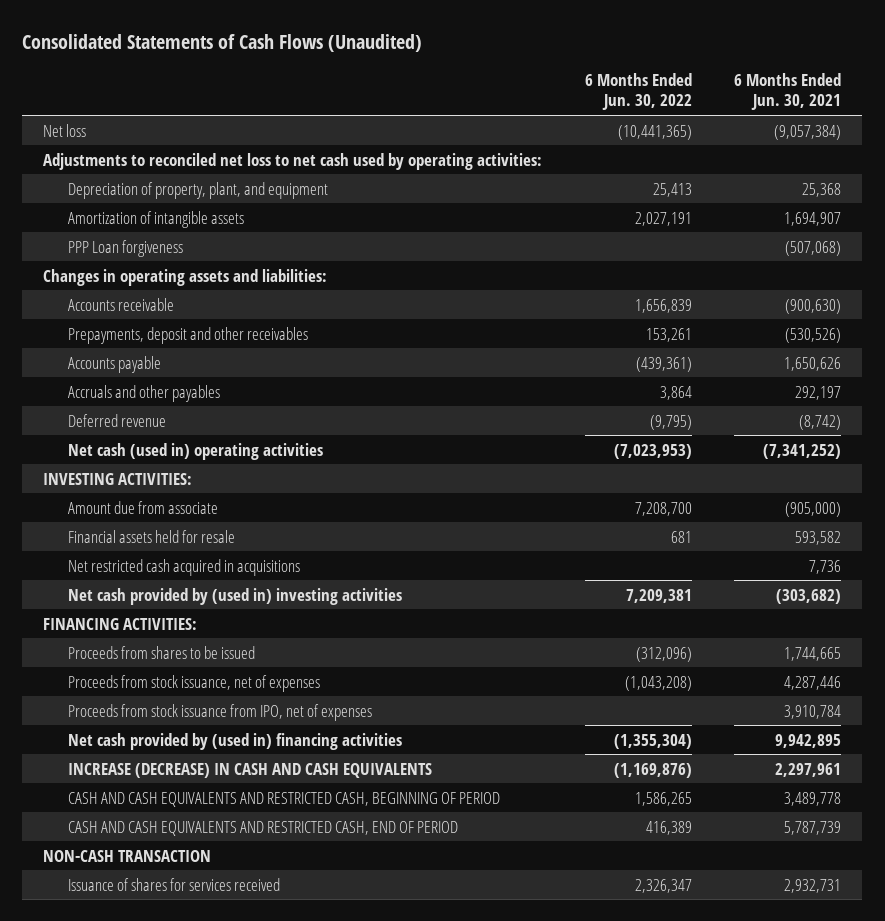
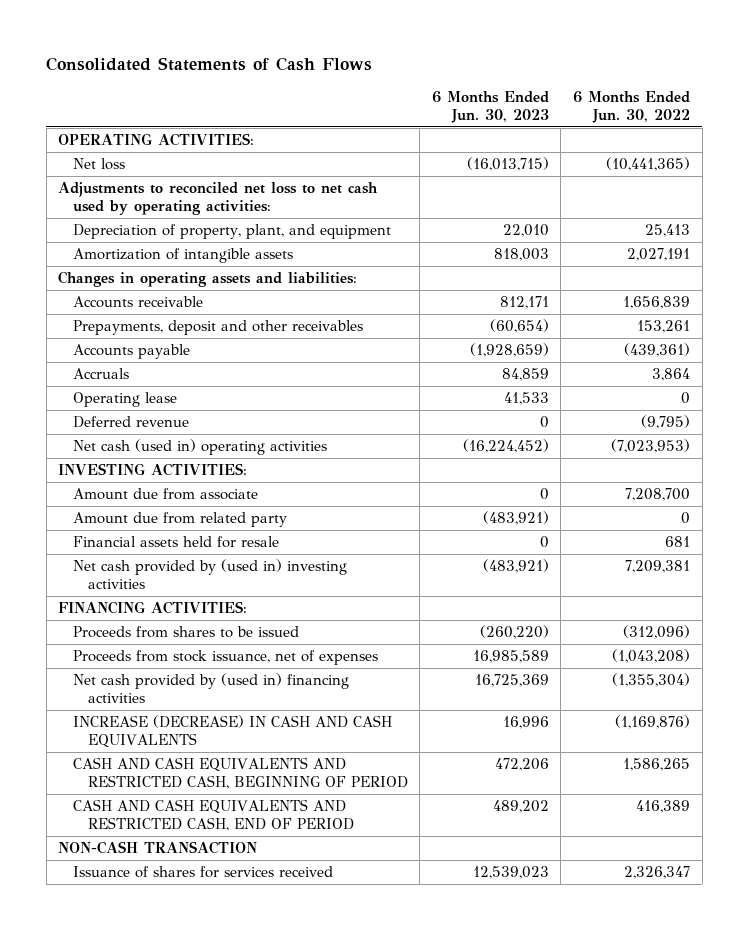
[22,33,423,52] Consolidated Statements of Cash Flows (Unaudited) -> [46,56,373,71] Consolidated Statements of Cash Flows
[734,73,842,111] 6 Months Ended Jun. 30, 2021 -> none
none -> [431,91,549,123] 6 Months Ended Jun. 30, 2023
none -> [58,133,255,147] OPERATING ACTIVITIES:
[68,239,184,257] PPP Loan forgiveness -> none
[68,384,221,402] Accruals and other payables -> [73,368,130,380] Accruals
none -> [73,392,178,408] Operating lease
none -> [73,512,288,528] Amount due from related party
[68,558,301,576] Net restricted cash acquired in acquisitions -> none
[68,703,373,721] Proceeds from stock issuance from IPO, net of expenses -> none

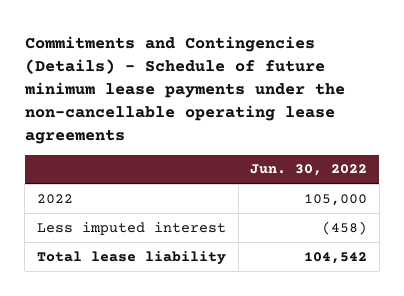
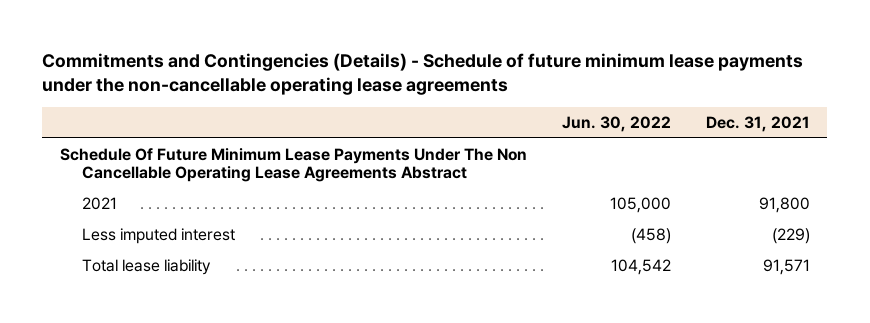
none -> [705,115,810,132] Dec. 31, 2021
none -> [59,147,527,183] Schedule Of Future Minimum Lease Payments Under The Non Cancellable Operating Lease Agreements Abstract
[37,193,74,204] 2022 -> [82,196,118,210] 2021

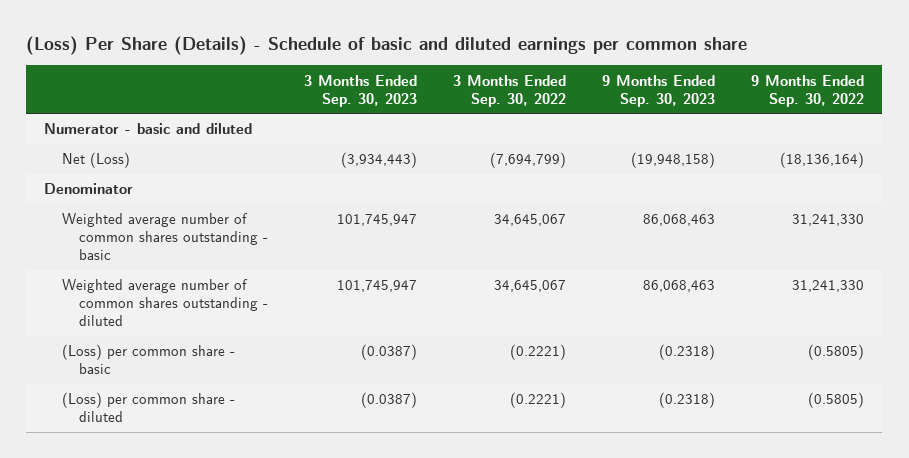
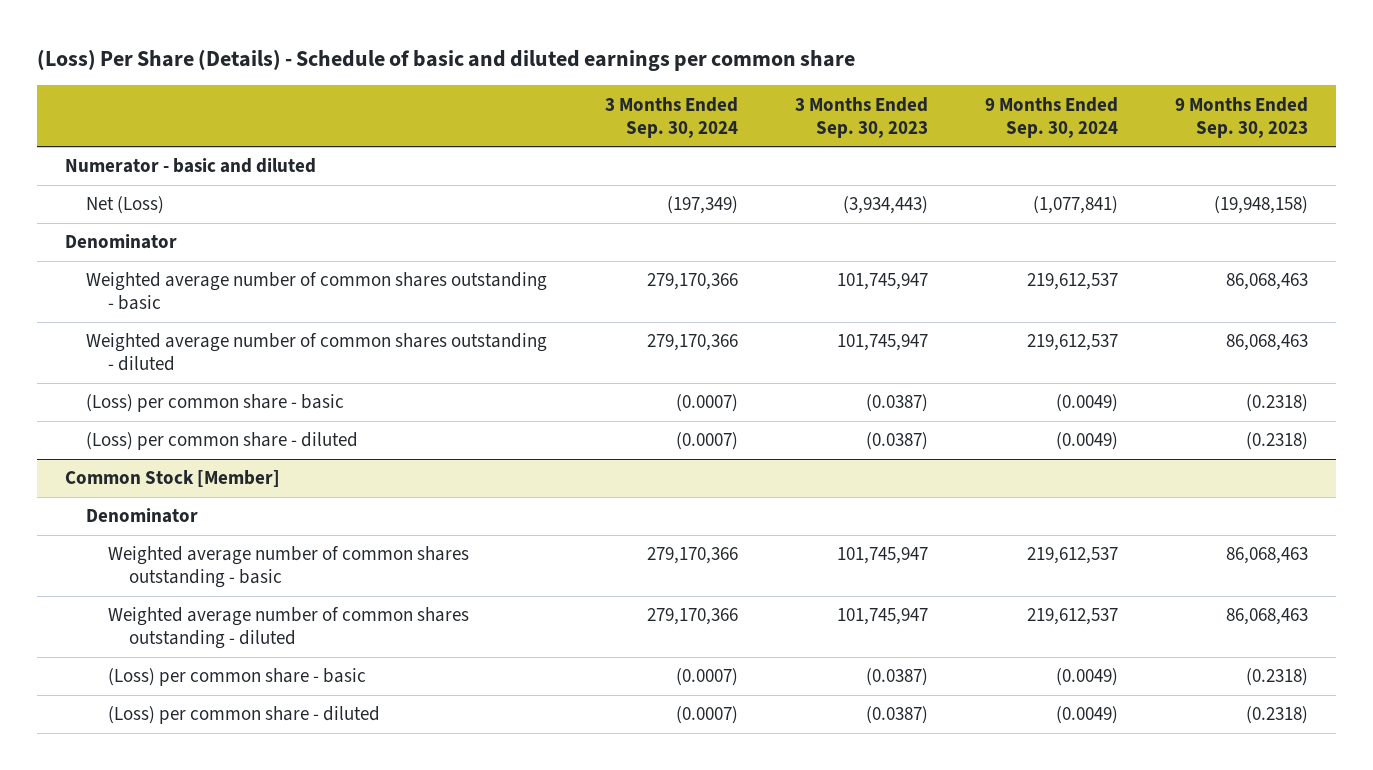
[453,74,567,107] 3 Months Ended Sep. 30, 2022 -> none
[751,74,865,107] 9 Months Ended Sep. 30, 2022 -> none
none -> [604,96,738,138] 3 Months Ended Sep. 30, 2024
none -> [984,96,1118,138] 9 Months Ended Sep. 30, 2024
none -> [65,470,281,488] Common Stock [Member]
none -> [86,508,199,524] Denominator
none -> [107,546,469,589] Weighted average number of common shares outstanding - basic
none -> [107,607,469,650] Weighted average number of common shares outstanding - diluted
none -> [107,668,366,687] (Loss) per common share - basic
none -> [107,706,380,725] (Loss) per common share - diluted

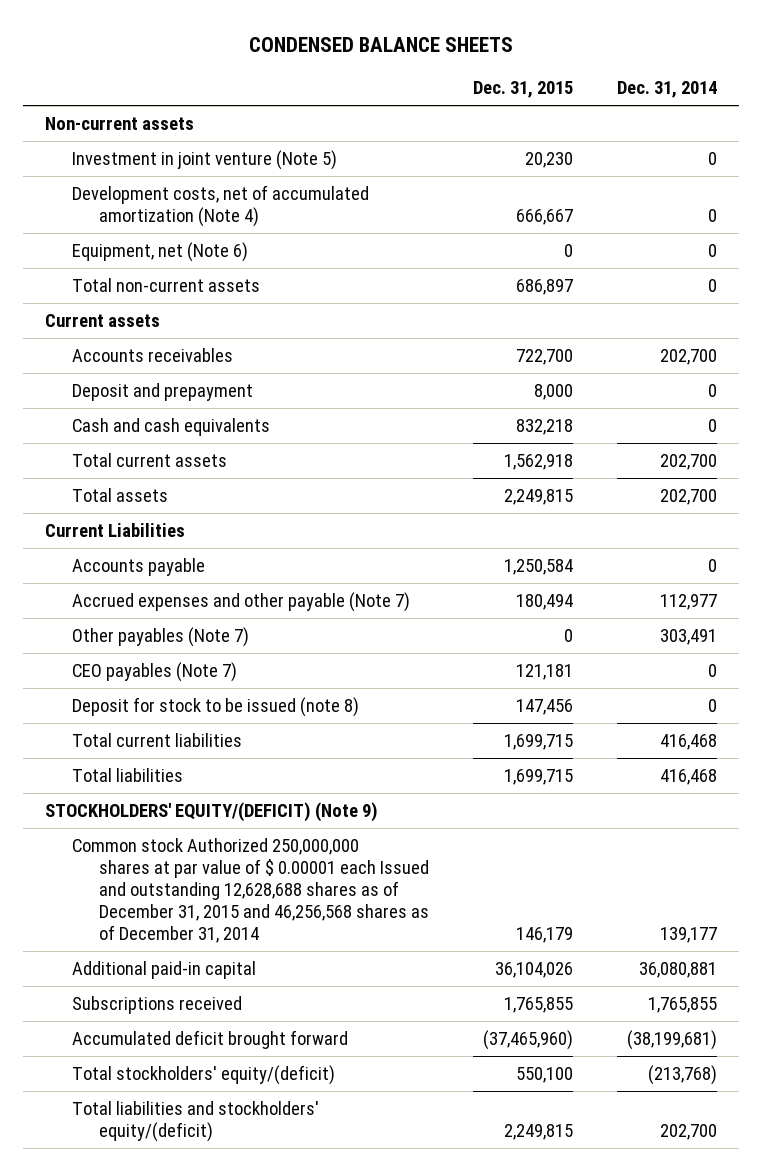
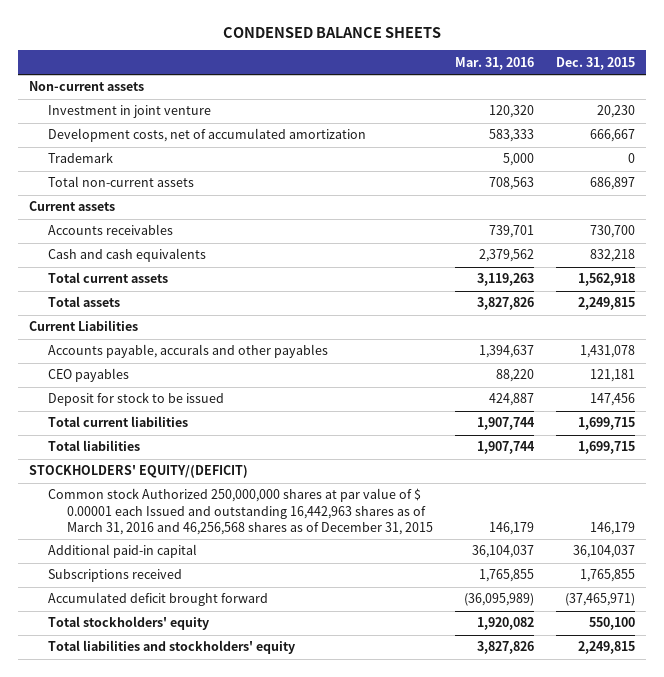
[617,81,718,99] Dec. 31, 2014 -> none
none -> [455,56,535,70] Mar. 31, 2016
[72,242,249,263] Equipment, net (Note 6) -> none
[72,150,338,171] Investment in joint venture (Note 5) -> [48,105,212,119] Investment in joint venture
[72,185,370,228] Development costs, net of accumulated amortization (Note 4) -> [48,128,367,143] Development costs, net of accumulated amortization
none -> [48,152,114,164] Trademark
[72,383,254,402] Deposit and prepayment -> none
[516,349,574,366] 722,700 -> [590,225,636,239] 730,700
[72,558,206,577] Accounts payable -> none
[72,627,250,648] Other payables (Note 7) -> none
[72,592,411,613] Accrued expenses and other payable (Note 7) -> [48,344,329,359] Accounts payable, accurals and other payables
[516,594,574,611] 180,494 -> [580,345,636,359] 1,431,078
[72,662,238,683] CEO payables (Note 7) -> [48,368,130,383] CEO payables
[72,697,360,718] Deposit for stock to be issued (note 8) -> [48,392,225,407] Deposit for stock to be issued
[45,802,379,823] STOCKHOLDERS' EQUITY/(DEFICIT) (Note 9) -> [28,465,248,479] STOCKHOLDERS' EQUITY/(DEFICIT)
[72,838,429,943] Common stock Authorized 250,000,000 shares at par value of $ 0.00001 each Issued and outstanding 12,628,688 shares as of December 31, 2015 and 46,256,568 shares as of December 31, 2014 -> [48,488,434,535] Common stock Authorized 250,000,000 shares at par value of $ 0.00001 each Issued and outstanding 16,442,963 shares as of March 31, 2016 and 46,256,568 shares as of December 31, 2015
[495,962,574,979] 36,104,026 -> [573,545,636,559] 36,104,037
[483,1030,574,1051] (37,465,960) -> [565,593,636,607] (37,465,971)
[72,1065,336,1086] Total stockholders' equity/(deficit) -> [48,616,210,631] Total stockholders' equity
[72,1101,320,1143] Total liabilities and stockholders' equity/(deficit) -> [48,640,296,655] Total liabilities and stockholders' equity

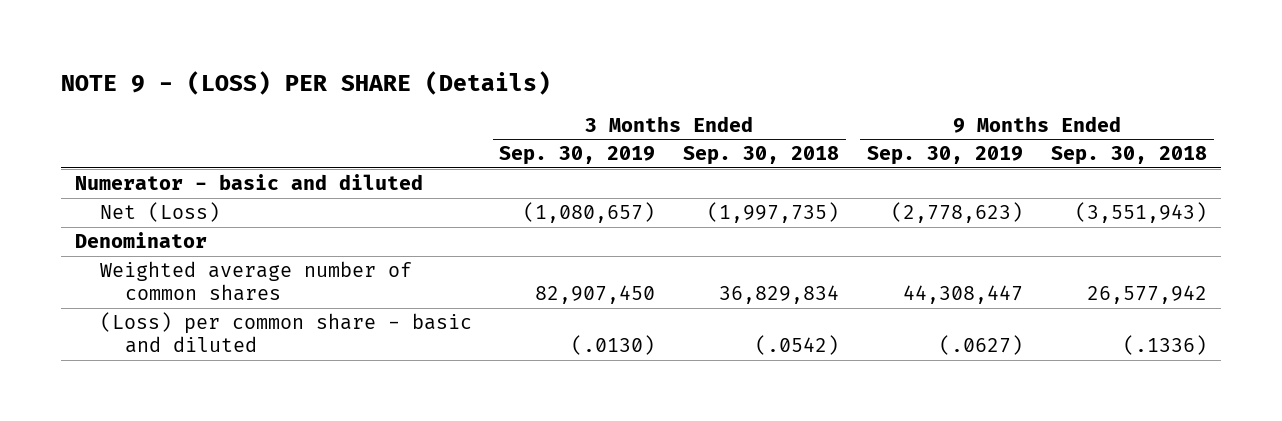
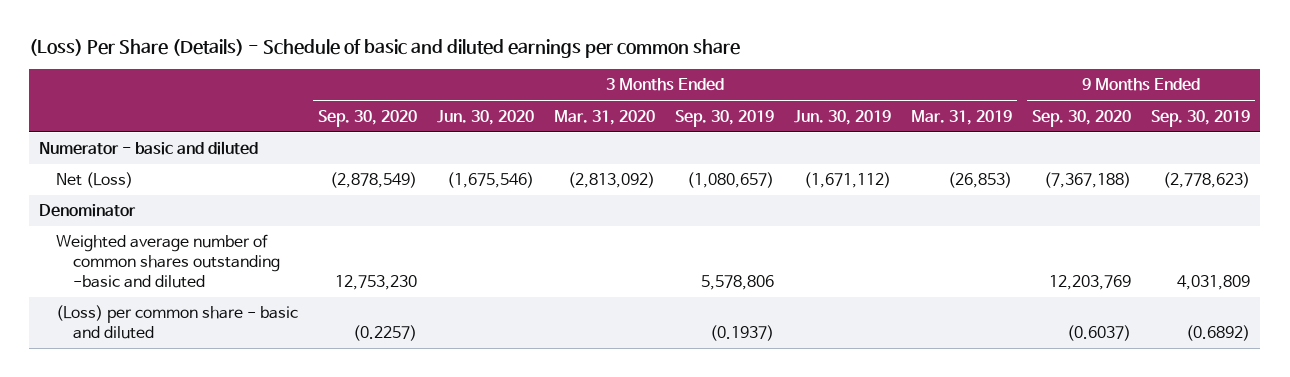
[60,71,551,96] NOTE 9 - (LOSS) PER SHARE (Details) -> [29,39,741,59] (Loss) Per Share (Details) - Schedule of basic and diluted earnings per common share
[683,146,840,166] Sep. 30, 2018 -> none
[1050,146,1207,166] Sep. 30, 2018 -> none
none -> [318,109,418,127] Sep. 30, 2020
none -> [437,109,535,125] Jun. 30, 2020
none -> [554,109,656,125] Mar. 31, 2020
none -> [794,109,892,125] Jun. 30, 2019
none -> [911,109,1013,125] Mar. 31, 2019
none -> [1032,109,1132,127] Sep. 30, 2020
[99,261,412,302] Weighted average number of common shares -> [56,234,281,289] Weighted average number of common shares outstanding -basic and diluted
[535,285,656,305] 82,907,450 -> [701,275,775,291] 5,578,806
[903,285,1024,305] 44,308,447 -> [1177,275,1251,291] 4,031,809
[571,335,656,356] (.0130) -> [710,325,775,342] (0.1937)
[939,335,1024,356] (.0627) -> [1186,325,1251,342] (0.6892)

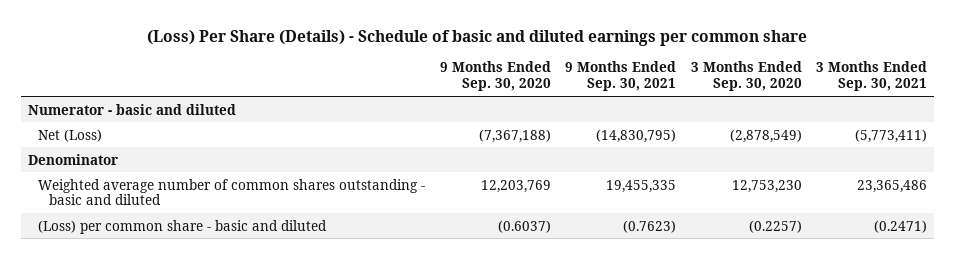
[437,109,535,125] Jun. 30, 2020 -> none
[554,109,656,125] Mar. 31, 2020 -> none
[675,109,775,127] Sep. 30, 2019 -> none
[794,109,892,125] Jun. 30, 2019 -> none
[911,109,1013,125] Mar. 31, 2019 -> none
[1151,109,1251,127] Sep. 30, 2019 -> none
none -> [565,61,677,92] 9 Months Ended Sep. 30, 2021
none -> [815,61,927,92] 3 Months Ended Sep. 30, 2021
[56,234,281,289] Weighted average number of common shares outstanding -basic and diluted -> [38,178,426,206] Weighted average number of common shares outstanding - basic and diluted

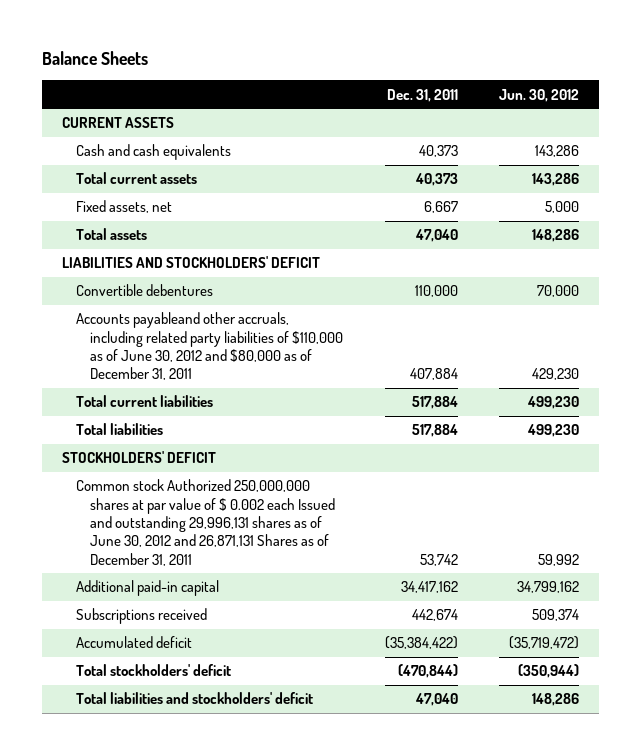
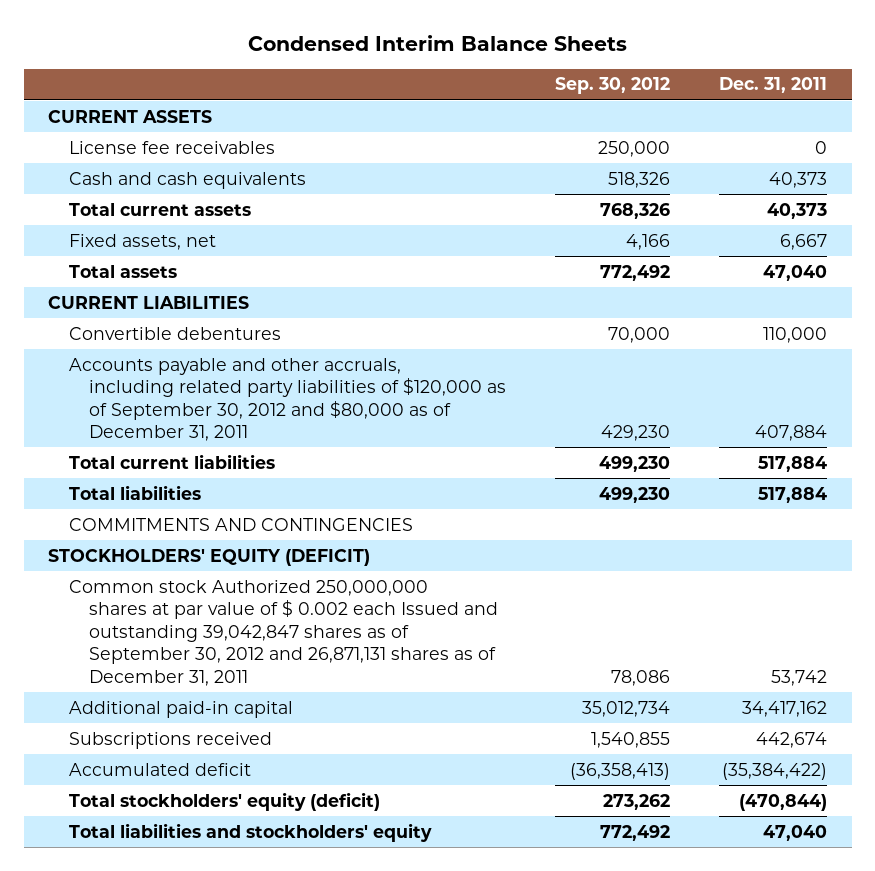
[41,51,148,66] Balance Sheets -> [247,34,627,51] Condensed Interim Balance Sheets
[498,88,579,102] Jun. 30, 2012 -> none
none -> [555,77,671,95] Sep. 30, 2012
none -> [68,140,275,154] License fee receivables
[62,256,321,269] LIABILITIES AND STOCKHOLDERS' DEFICIT -> none
none -> [48,295,250,309] CURRENT LIABILITIES
[76,312,344,381] Accounts payableand other accruals, including related party liabilities of $110,000 as of June 30, 2012 and $80,000 as of December 31, 2011 -> [68,357,507,442] Accounts payable and other accruals, including related party liabilities of $120,000 as of September 30, 2012 and $80,000 as of December 31, 2011
none -> [68,517,413,531] COMMITMENTS AND CONTINGENCIES
[62,451,217,464] STOCKHOLDERS' DEFICIT -> [48,548,371,566] STOCKHOLDERS' EQUITY (DEFICIT)
[76,479,336,566] Common stock Authorized 250,000,000 shares at par value of $ 0.002 each Issued and outstanding 29,996,131 shares as of June 30, 2012 and 26,871,131 Shares as of December 31, 2011 -> [68,579,499,686] Common stock Authorized 250,000,000 shares at par value of $ 0.002 each Issued and outstanding 39,042,847 shares as of September 30, 2012 and 26,871,131 shares as of December 31, 2011
[76,664,232,677] Total stockholders' deficit -> [68,791,380,811] Total stockholders' equity (deficit)
[76,692,314,705] Total liabilities and stockholders' deficit -> [68,822,432,842] Total liabilities and stockholders' equity

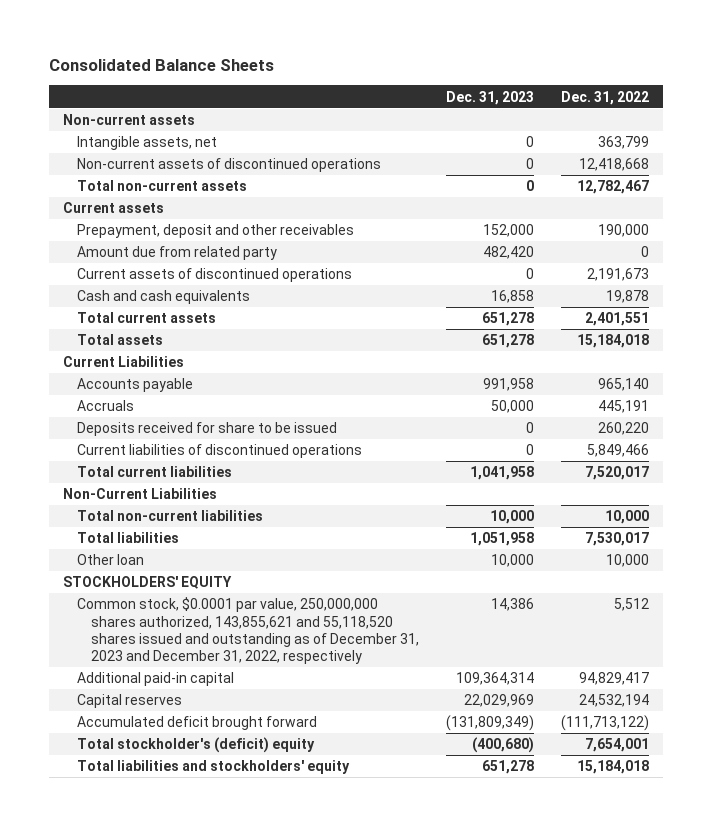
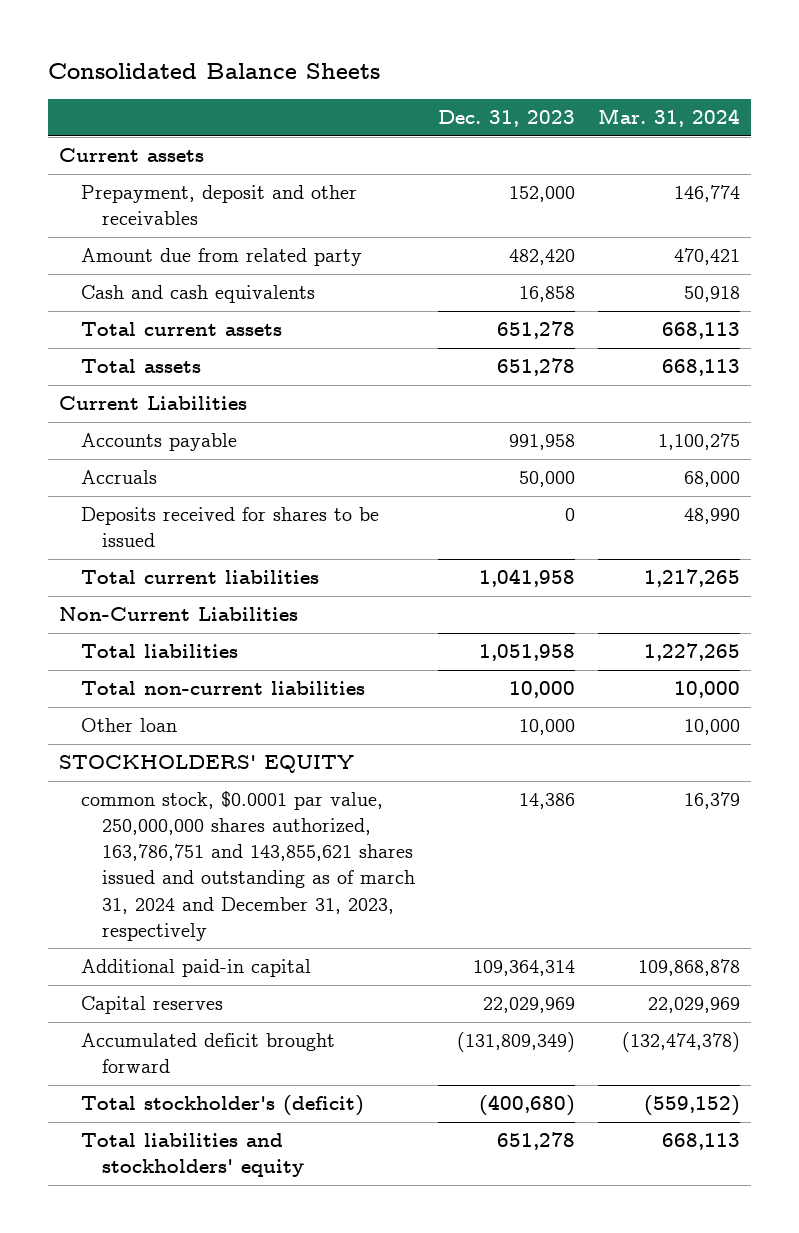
[561,90,650,105] Dec. 31, 2022 -> none
none -> [597,108,740,128] Mar. 31, 2024
[62,114,195,126] Non-current assets -> none
[76,136,217,151] Intangible assets, net -> none
[76,158,381,173] Non-current assets of discontinued operations -> none
[76,180,247,192] Total non-current assets -> none
[76,268,352,283] Current assets of discontinued operations -> none
[76,444,362,459] Current liabilities of discontinued operations -> none
[76,422,337,437] Deposits received for share to be issued -> [80,507,379,548] Deposits received for shares to be issued
[76,510,263,522] Total non-current liabilities -> [80,681,365,696] Total non-current liabilities
[76,597,419,665] Common stock, $0.0001 par value, 250,000,000 shares authorized, 143,855,621 and 55,118,520 shares issued and outstanding as of December 31, 2023 and December 31, 2022, respectively -> [80,791,416,941] common stock, $0.0001 par value, 250,000,000 shares authorized, 163,786,751 and 143,855,621 shares issued and outstanding as of march 31, 2024 and December 31, 2023, respectively
[76,737,315,754] Total stockholder's (deficit) equity -> [80,1095,364,1117] Total stockholder's (deficit)

